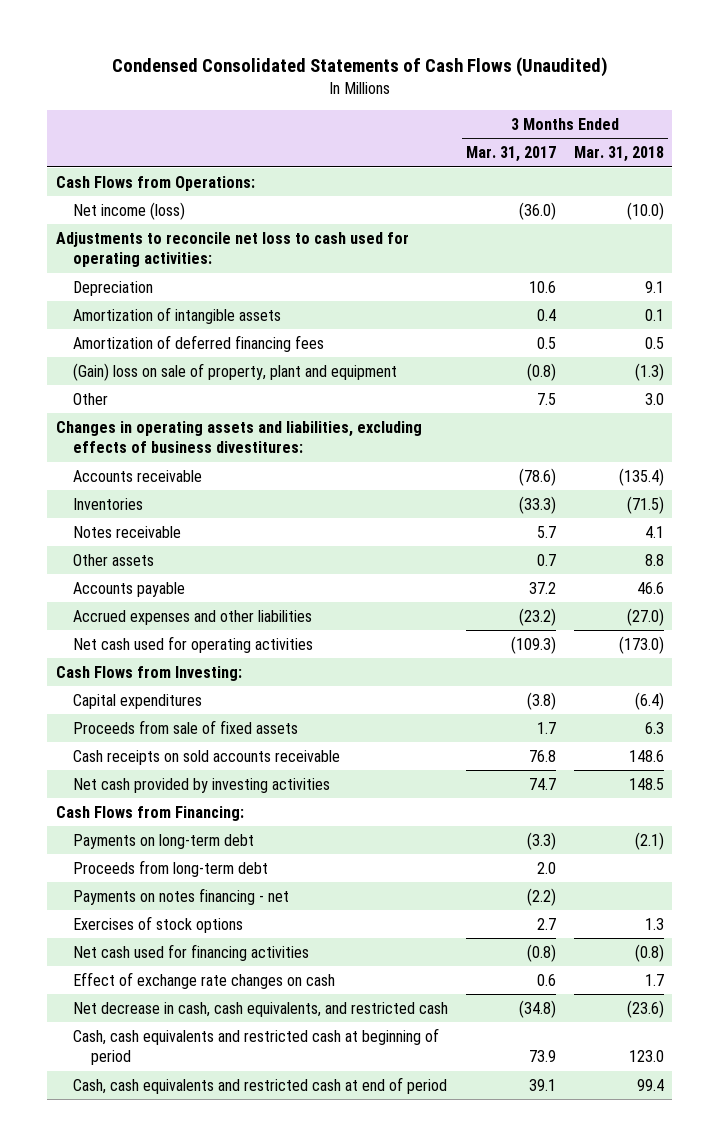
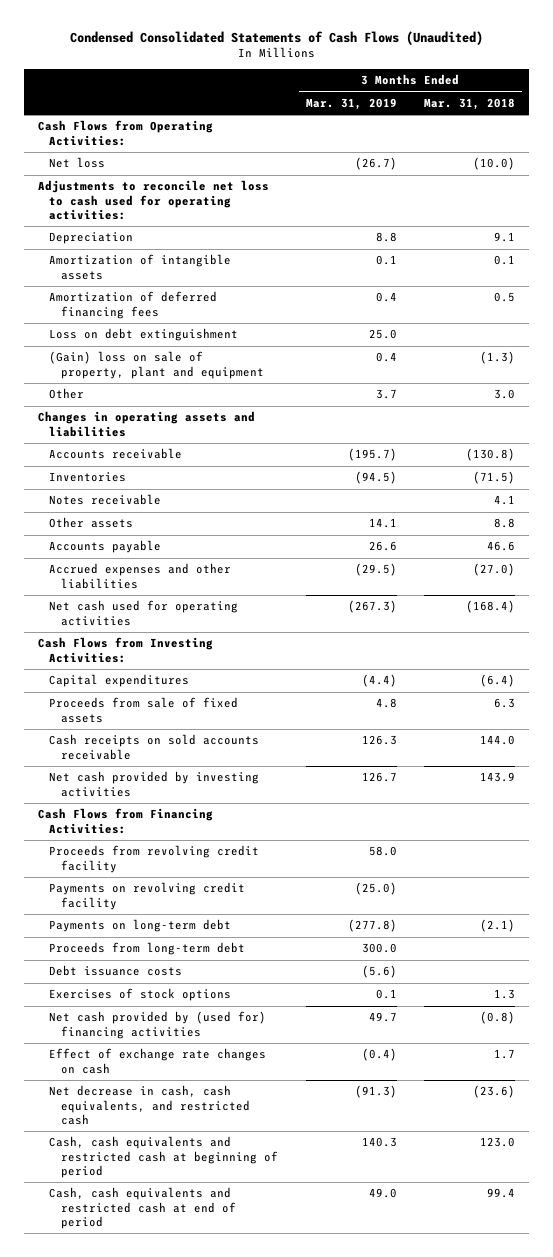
[466,146,557,163] Mar. 31, 2017 -> none
none -> [305,97,397,110] Mar. 31, 2019
[55,175,255,191] Cash Flows from Operations: -> [37,120,213,146] Cash Flows from Operating Activities:
[73,201,186,220] Net income (loss) -> [49,157,106,169] Net loss
none -> [49,328,239,342] Loss on debt extinguishment
[55,420,422,454] Changes in operating assets and liabilities, excluding effects of business divestitures: -> [37,411,255,437] Changes in operating assets and liabilities
[618,467,664,486] (135.4) -> [466,448,516,462] (130.8)
[618,635,664,654] (173.0) -> [466,600,516,614] (168.4)
[55,665,242,681] Cash Flows from Investing: -> [37,637,213,663] Cash Flows from Investing Activities:
[628,749,664,762] 148.6 -> [480,735,516,746] 144.0
[628,777,664,790] 148.5 -> [480,772,516,783] 143.9
[55,805,244,821] Cash Flows from Financing: -> [37,808,213,834] Cash Flows from Financing Activities:
none -> [49,845,260,873] Proceeds from revolving credit facility
none -> [49,882,246,910] Payments on revolving credit facility
[73,887,290,905] Payments on notes financing - net -> none
none -> [49,965,183,977] Debt issuance costs
[73,943,310,961] Net cash used for financing activities -> [49,1011,267,1039] Net cash provided by (used for) financing activities

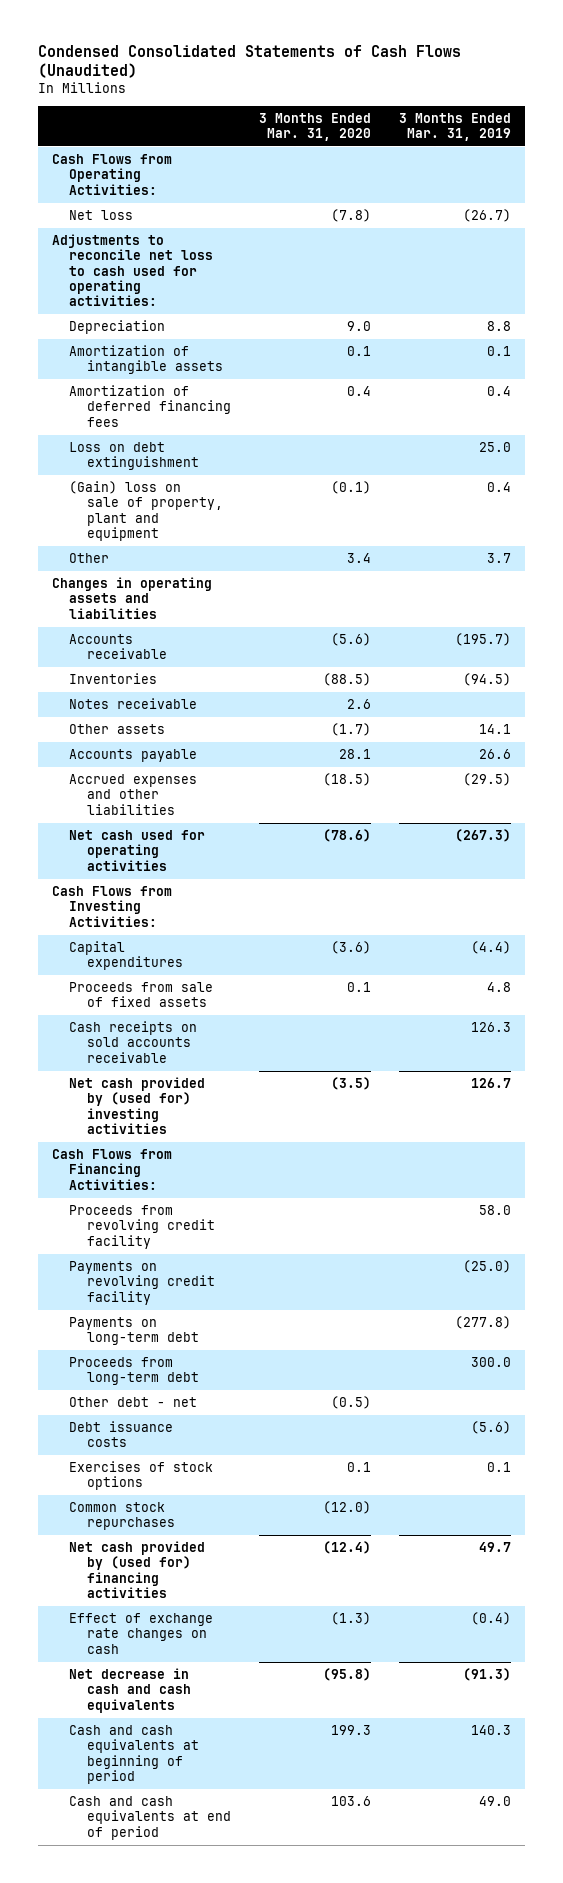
[424,97,516,110] Mar. 31, 2018 -> none
none -> [259,112,372,141] 3 Months Ended Mar. 31, 2020
[49,771,260,797] Net cash provided by investing activities -> [69,1077,206,1135] Net cash provided by (used for) investing activities
none -> [69,1397,198,1408] Other debt - net
none -> [69,1502,176,1531] Common stock repurchases
[49,1085,250,1125] Net decrease in cash, cash equivalents, and restricted cash -> [69,1668,192,1713] Net decrease in cash and cash equivalents
[49,1136,278,1178] Cash, cash equivalents and restricted cash at beginning of period -> [69,1725,200,1785] Cash and cash equivalents at beginning of period
[49,1187,236,1229] Cash, cash equivalents and restricted cash at end of period -> [69,1796,232,1840] Cash and cash equivalents at end of period

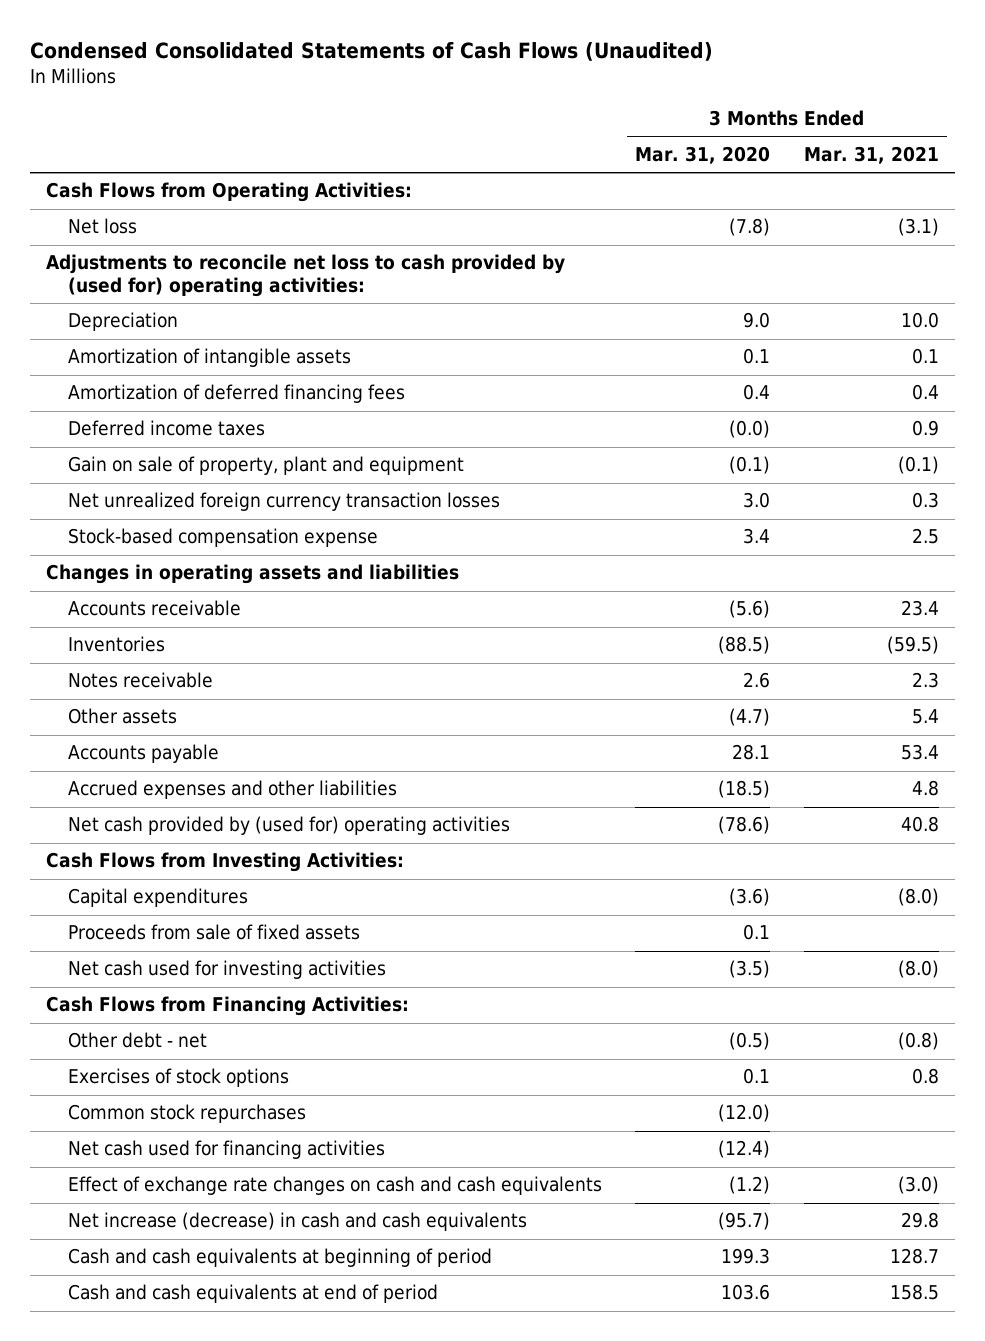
[399,112,512,141] 3 Months Ended Mar. 31, 2019 -> none
none -> [803,146,939,165] Mar. 31, 2021
[51,234,214,307] Adjustments to reconcile net loss to cash used for operating activities: -> [46,254,566,297] Adjustments to reconcile net loss to cash provided by (used for) operating activities:
[69,442,200,471] Loss on debt extinguishment -> none
[69,553,110,564] Other -> none
none -> [67,420,265,437] Deferred income taxes
[69,481,224,542] (Gain) loss on sale of property, plant and equipment -> [67,456,464,476] Gain on sale of property, plant and equipment
none -> [67,492,500,512] Net unrealized foreign currency transaction losses
none -> [67,528,378,548] Stock-based compensation expense
[331,723,372,737] (1.7) -> [729,708,771,727] (4.7)
[69,830,206,871] Net cash used for operating activities -> [67,816,510,836] Net cash provided by (used for) operating activities
[69,1021,198,1063] Cash receipts on sold accounts receivable -> none
[69,1077,206,1135] Net cash provided by (used for) investing activities -> [67,960,386,980] Net cash used for investing activities
[69,1205,216,1249] Proceeds from revolving credit facility -> none
[69,1261,216,1305] Payments on revolving credit facility -> none
[69,1317,200,1346] Payments on long-term debt -> none
[69,1357,200,1386] Proceeds from long-term debt -> none
[69,1421,174,1448] Debt issuance costs -> none
[69,1541,206,1599] Net cash provided by (used for) financing activities -> [67,1140,385,1160] Net cash used for financing activities
[69,1613,214,1654] Effect of exchange rate changes on cash -> [67,1176,602,1196] Effect of exchange rate changes on cash and cash equivalents
[331,1612,372,1626] (1.3) -> [729,1176,771,1195] (1.2)
[69,1668,192,1713] Net decrease in cash and cash equivalents -> [67,1212,527,1232] Net increase (decrease) in cash and cash equivalents
[323,1668,372,1682] (95.8) -> [718,1212,771,1231] (95.7)

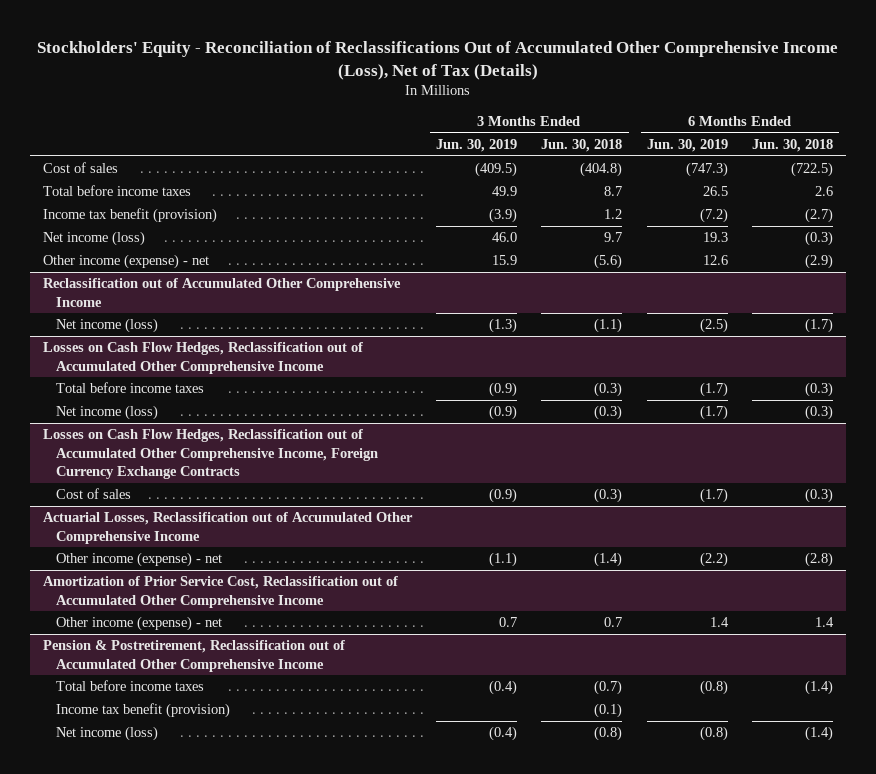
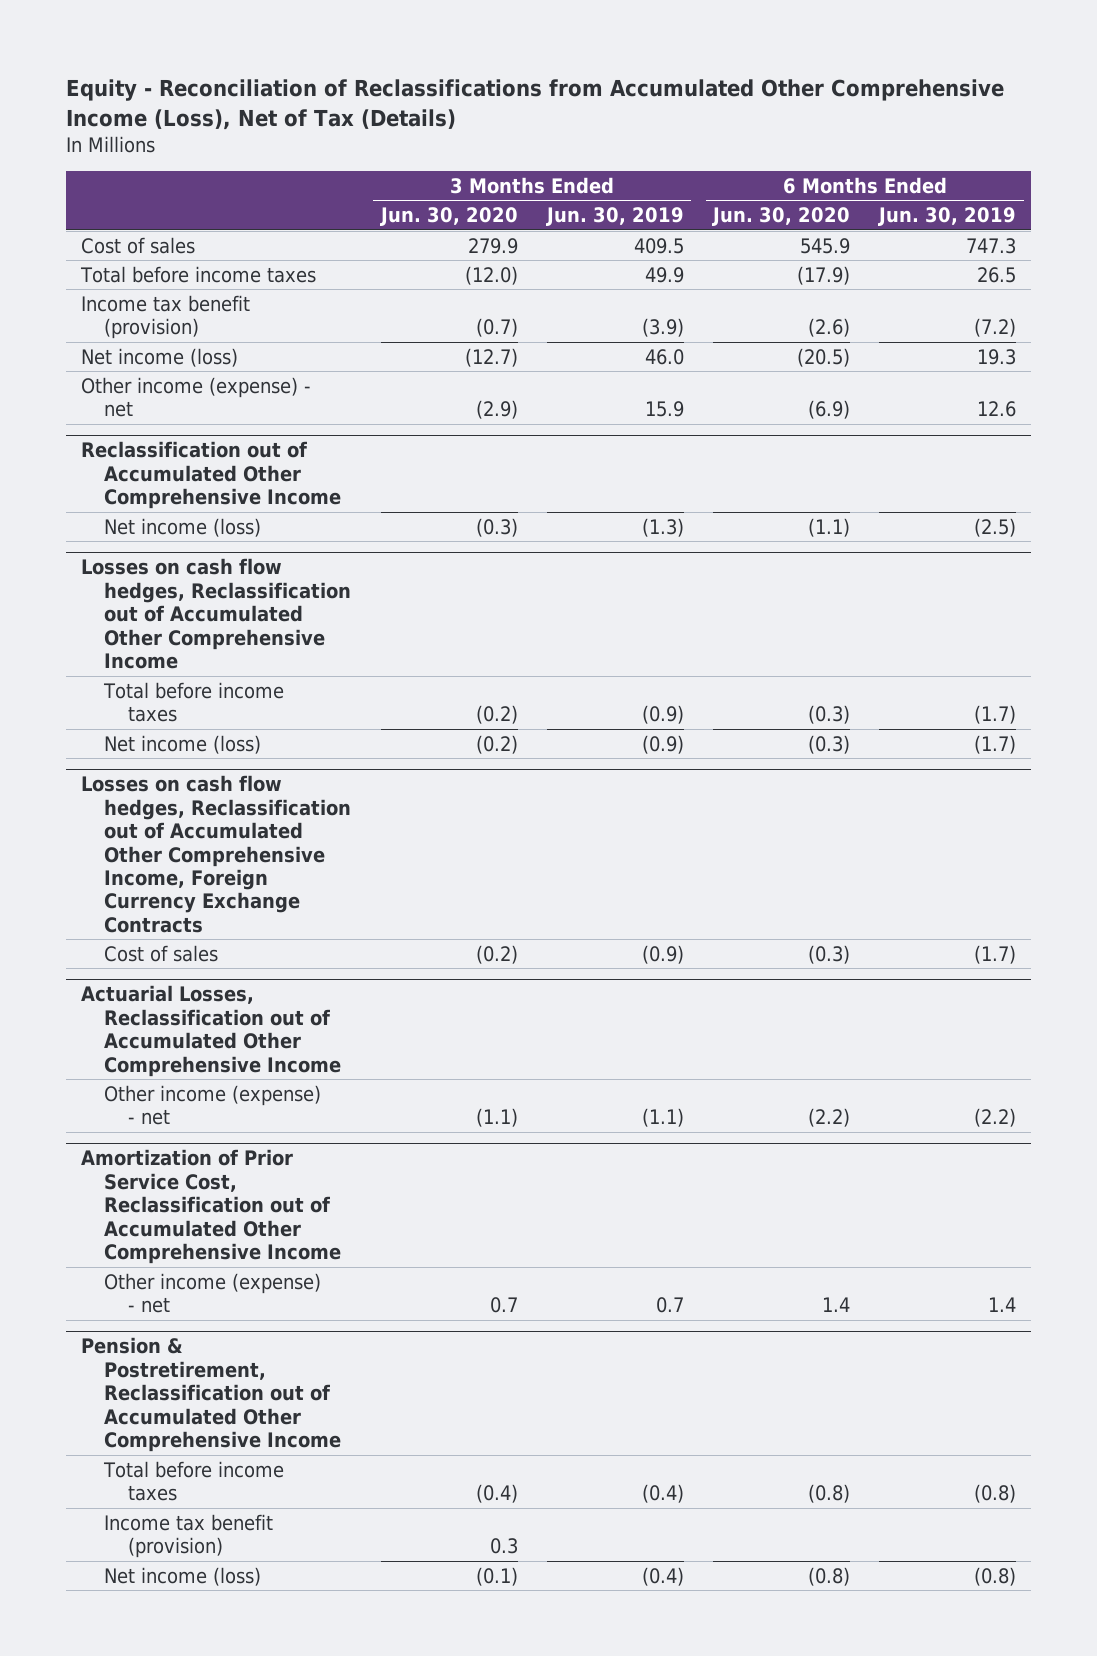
[36,41,838,80] Stockholders' Equity - Reconciliation of Reclassifications Out of Accumulated Other Comprehensive Income (Loss), Net of Tax (Details) -> [65,78,1004,130] Equity - Reconciliation of Reclassifications from Accumulated Other Comprehensive Income (Loss), Net of Tax (Details)
[541,139,623,153] Jun. 30, 2018 -> none
[752,139,834,153] Jun. 30, 2018 -> none
none -> [379,207,518,227] Jun. 30, 2020
none -> [712,207,851,227] Jun. 30, 2020
[475,162,518,178] (409.5) -> [633,237,684,254] 409.5
[685,162,728,178] (747.3) -> [966,237,1017,254] 747.3
[42,342,363,374] Losses on Cash Flow Hedges, Reclassification out of Accumulated Other Comprehensive Income -> [80,558,352,669] Losses on cash flow hedges, Reclassification out of Accumulated Other Comprehensive Income
[42,429,379,480] Losses on Cash Flow Hedges, Reclassification out of Accumulated Other Comprehensive Income, Foreign Currency Exchange Contracts -> [80,775,352,933] Losses on cash flow hedges, Reclassification out of Accumulated Other Comprehensive Income, Foreign Currency Exchange Contracts

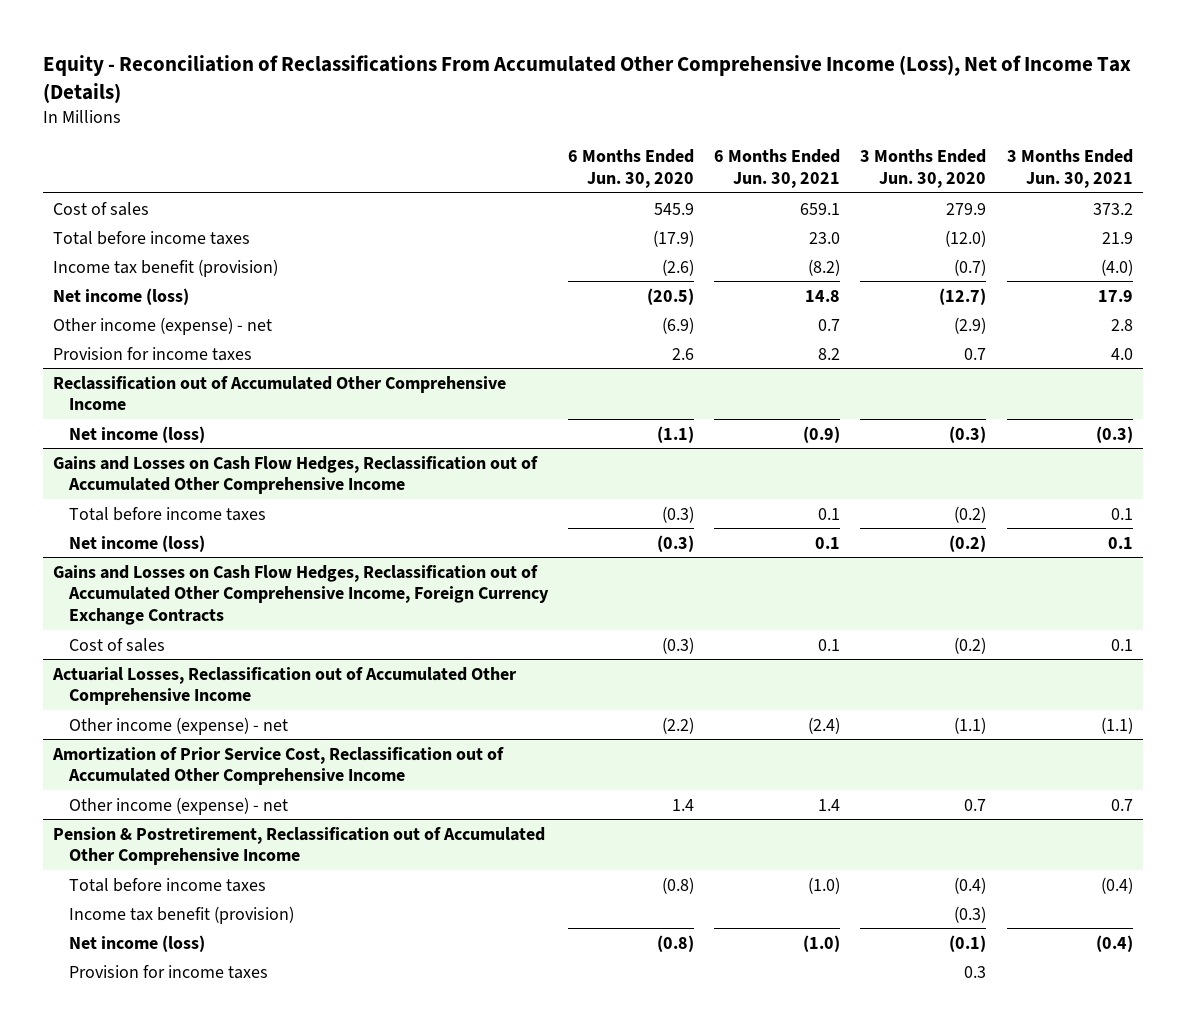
[65,78,1004,130] Equity - Reconciliation of Reclassifications from Accumulated Other Comprehensive Income (Loss), Net of Tax (Details) -> [42,54,1131,104] Equity - Reconciliation of Reclassifications From Accumulated Other Comprehensive Income (Loss), Net of Income Tax (Details)
[545,207,684,227] Jun. 30, 2019 -> none
[878,207,1017,227] Jun. 30, 2019 -> none
none -> [714,149,841,189] 6 Months Ended Jun. 30, 2021
none -> [1006,149,1133,189] 3 Months Ended Jun. 30, 2021
none -> [53,346,253,361] Provision for income taxes
[80,558,352,669] Losses on cash flow hedges, Reclassification out of Accumulated Other Comprehensive Income -> [53,455,539,495] Gains and Losses on Cash Flow Hedges, Reclassification out of Accumulated Other Comprehensive Income
[80,775,352,933] Losses on cash flow hedges, Reclassification out of Accumulated Other Comprehensive Income, Foreign Currency Exchange Contracts -> [53,564,549,626] Gains and Losses on Cash Flow Hedges, Reclassification out of Accumulated Other Comprehensive Income, Foreign Currency Exchange Contracts
[489,1538,518,1555] 0.3 -> [954,905,987,923] (0.3)
none -> [68,964,268,979] Provision for income taxes

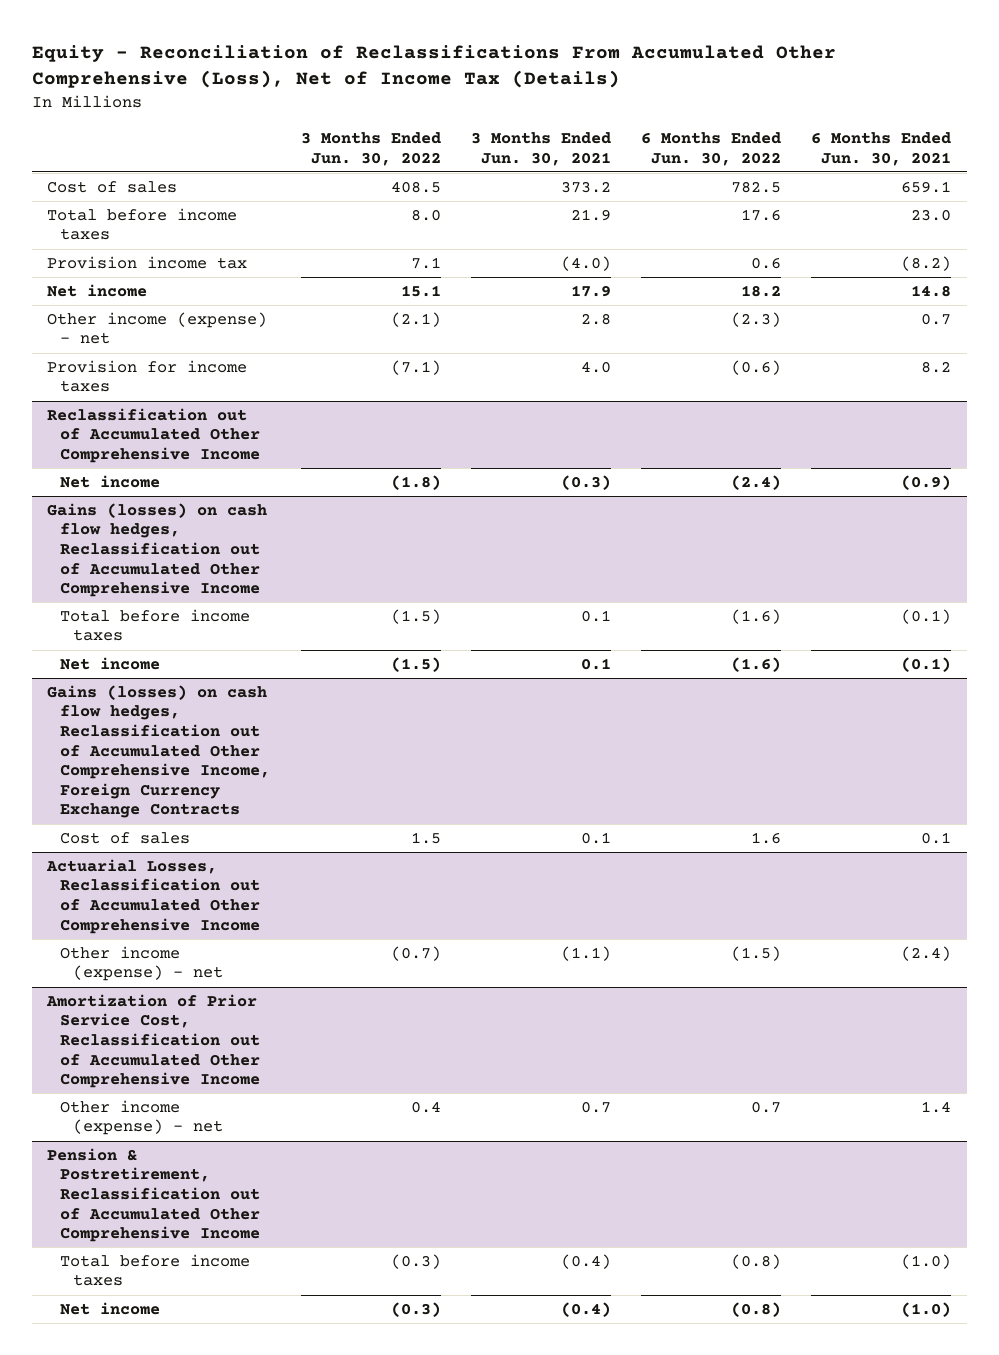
[42,54,1131,104] Equity - Reconciliation of Reclassifications From Accumulated Other Comprehensive Income (Loss), Net of Income Tax (Details) -> [32,45,837,89] Equity - Reconciliation of Reclassifications From Accumulated Other Comprehensive (Loss), Net of Income Tax (Details)
[567,149,694,189] 6 Months Ended Jun. 30, 2020 -> none
[860,149,987,189] 3 Months Ended Jun. 30, 2020 -> none
none -> [300,131,441,166] 3 Months Ended Jun. 30, 2022
none -> [641,131,782,166] 6 Months Ended Jun. 30, 2022
[53,258,279,277] Income tax benefit (provision) -> [47,255,248,269] Provision income tax
[53,287,190,305] Net income (loss) -> [47,283,148,297] Net income
[68,425,205,443] Net income (loss) -> [60,474,161,488] Net income
[53,455,539,495] Gains and Losses on Cash Flow Hedges, Reclassification out of Accumulated Other Comprehensive Income -> [47,502,268,598] Gains (losses) on cash flow hedges, Reclassification out of Accumulated Other Comprehensive Income
[818,507,841,520] 0.1 -> [901,608,952,624] (0.1)
[68,534,205,552] Net income (loss) -> [60,656,161,670] Net income
[815,536,841,549] 0.1 -> [901,656,952,672] (0.1)
[53,564,549,626] Gains and Losses on Cash Flow Hedges, Reclassification out of Accumulated Other Comprehensive Income, Foreign Currency Exchange Contracts -> [47,684,271,819] Gains (losses) on cash flow hedges, Reclassification out of Accumulated Other Comprehensive Income, Foreign Currency Exchange Contracts
[68,905,294,924] Income tax benefit (provision) -> none
[68,964,268,979] Provision for income taxes -> none
[68,934,205,952] Net income (loss) -> [60,1301,161,1315] Net income

